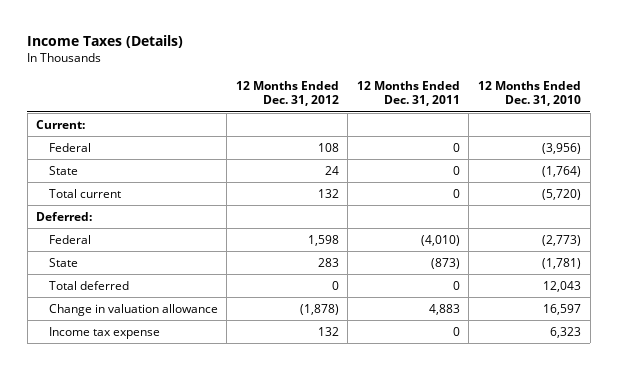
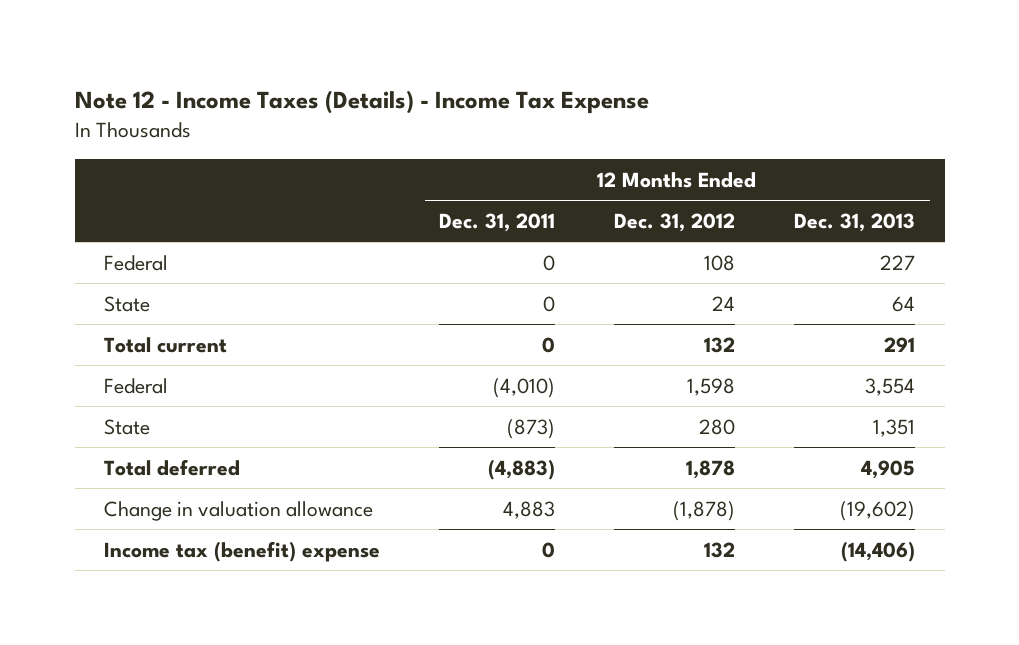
[27,34,184,48] Income Taxes (Details) -> [74,90,649,115] Note 12 - Income Taxes (Details) - Income Tax Expense
[477,80,581,107] 12 Months Ended Dec. 31, 2010 -> none
none -> [794,212,916,232] Dec. 31, 2013
[36,119,86,129] Current: -> none
[36,211,93,221] Deferred: -> none
[317,257,339,267] 283 -> [699,418,736,435] 280
[331,280,339,290] 0 -> [686,459,736,479] 1,878
[452,280,460,290] 0 -> [488,458,556,480] (4,883)
[48,326,160,339] Income tax expense -> [104,540,381,562] Income tax (benefit) expense

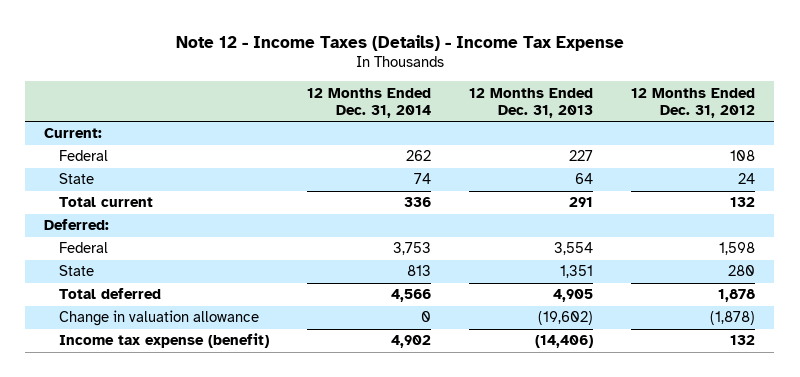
[439,212,556,232] Dec. 31, 2011 -> none
none -> [306,87,431,118] 12 Months Ended Dec. 31, 2014
none -> [44,128,103,139] Current:
none -> [44,219,110,231] Deferred:
[104,540,381,562] Income tax (benefit) expense -> [58,333,269,349] Income tax expense (benefit)

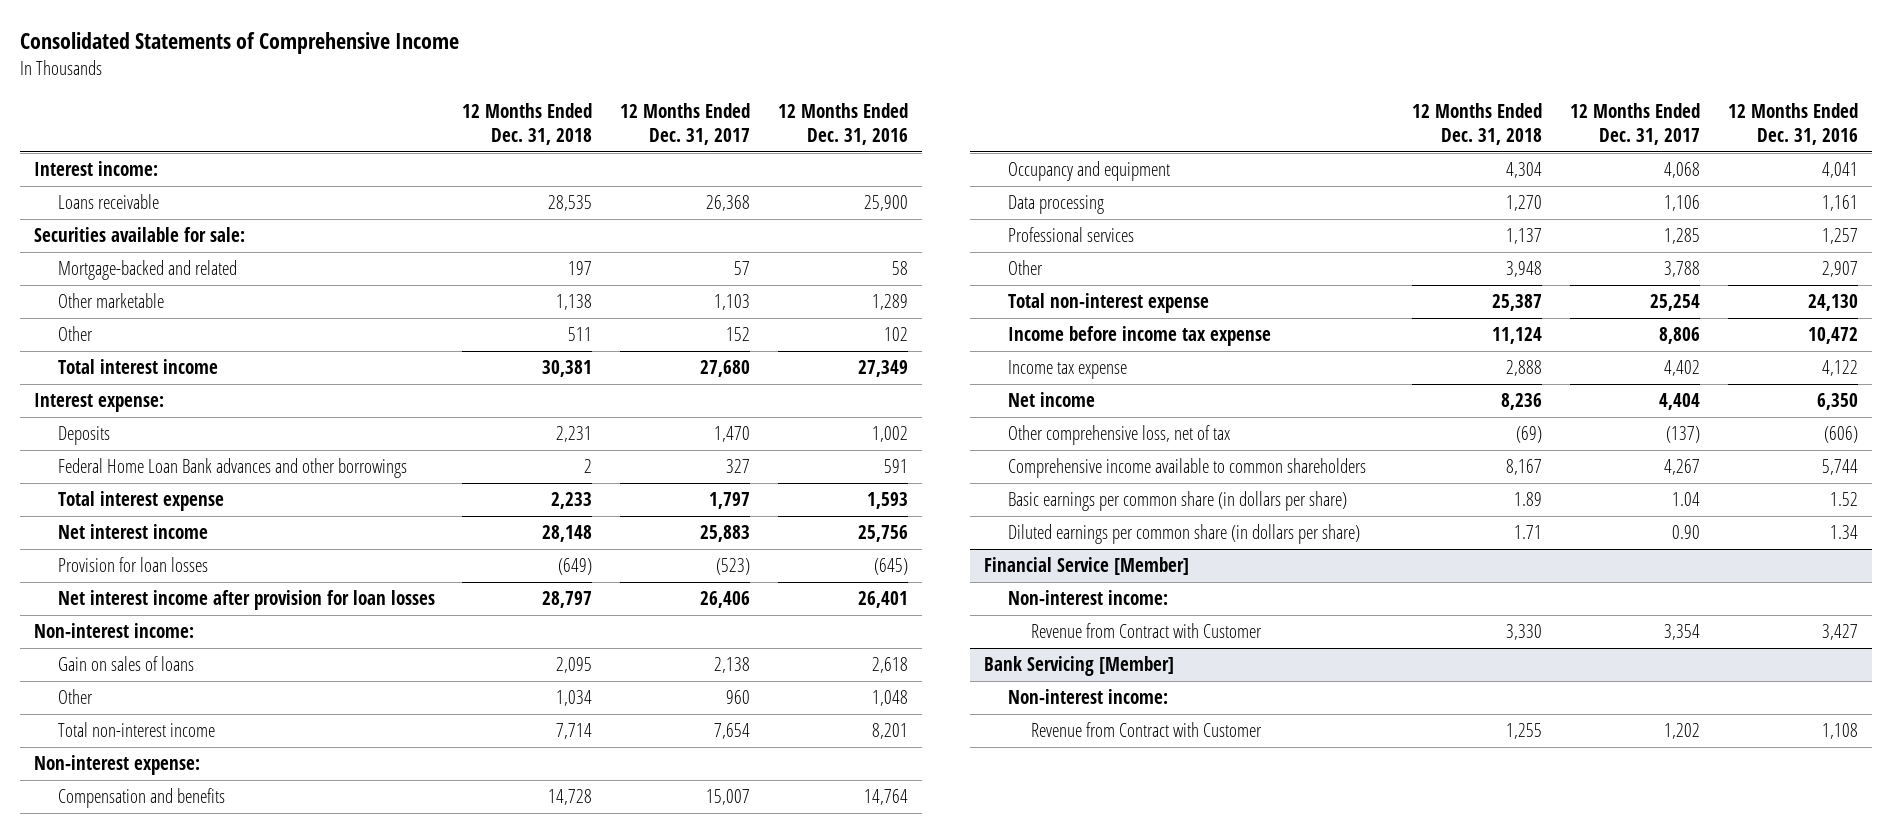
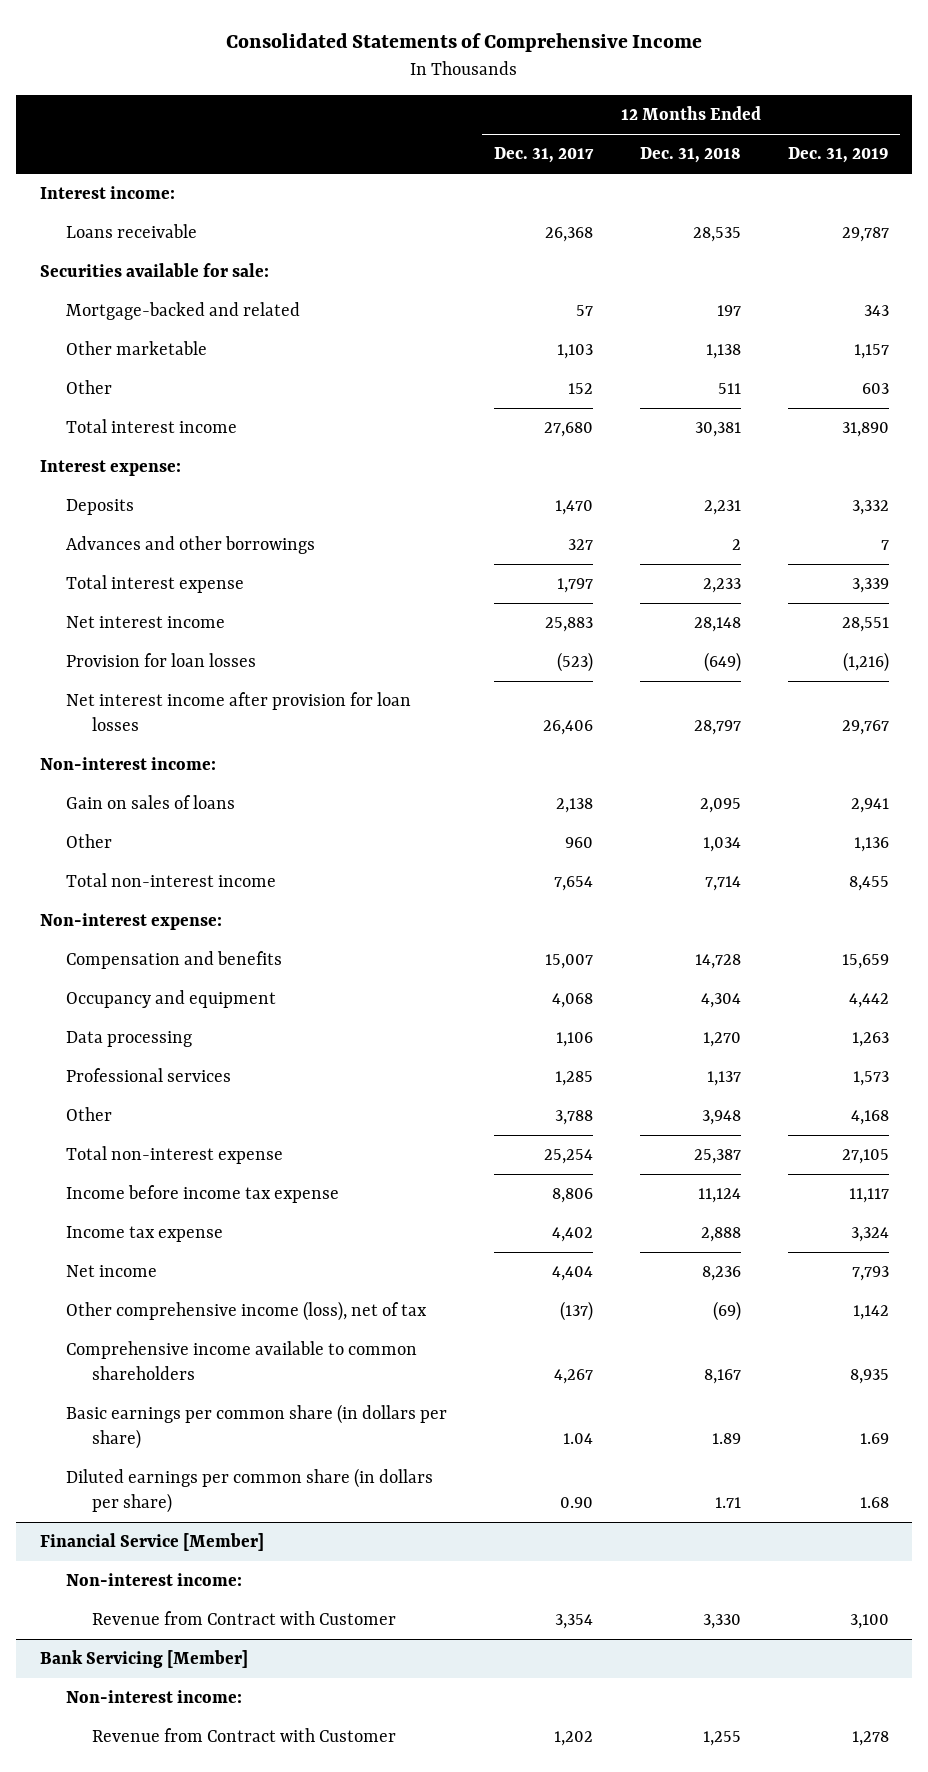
[778,102,909,145] 12 Months Ended Dec. 31, 2016 -> none
none -> [787,147,889,164] Dec. 31, 2019
[57,458,407,479] Federal Home Loan Bank advances and other borrowings -> [65,536,315,555] Advances and other borrowings
[1007,425,1230,446] Other comprehensive loss, net of tax -> [65,1301,427,1322] Other comprehensive income (loss), net of tax

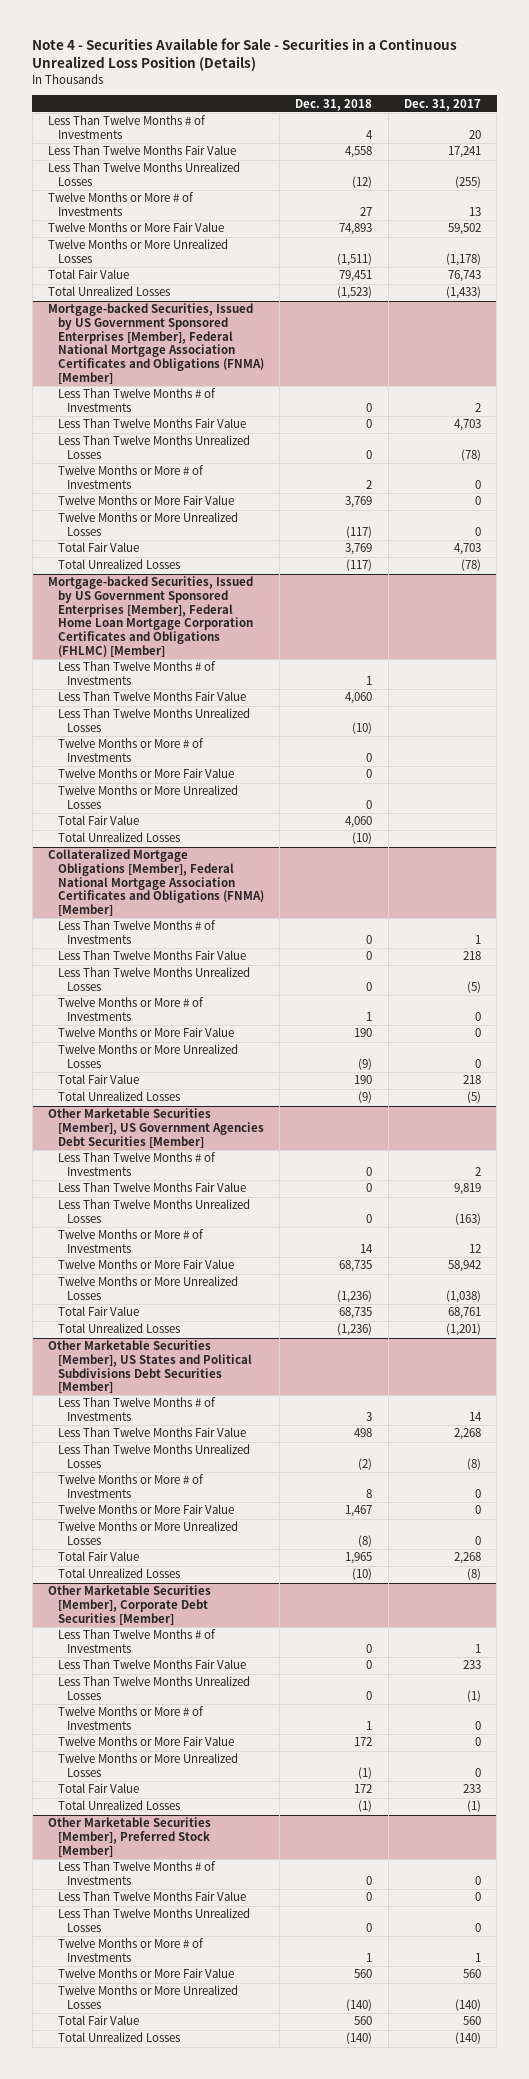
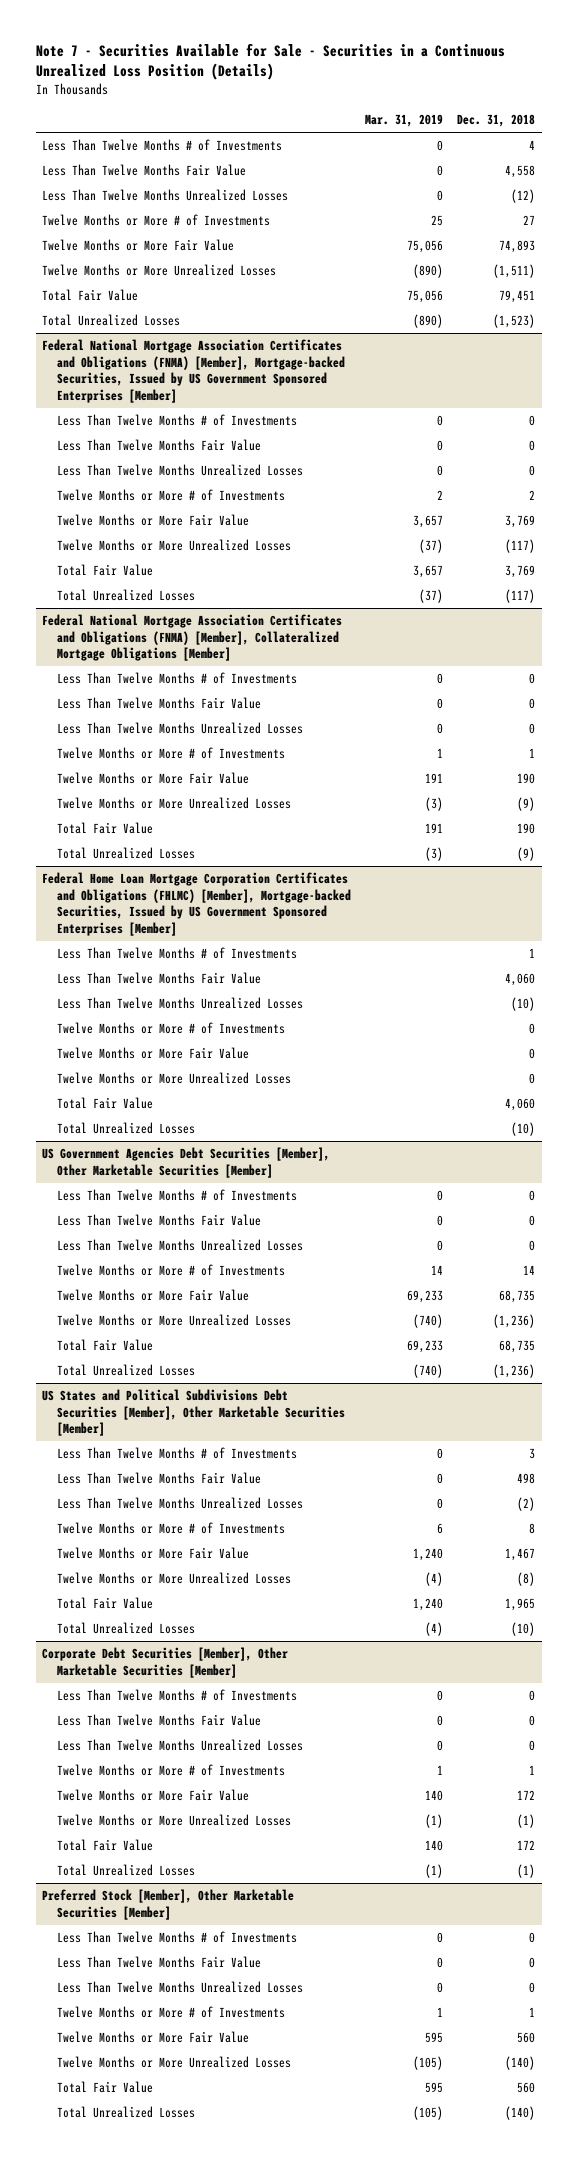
[32,38,458,72] Note 4 - Securities Available for Sale - Securities in a Continuous Unrealized Loss Position (Details) -> [35,42,505,81] Note 7 - Securities Available for Sale - Securities in a Continuous Unrealized Loss Position (Details)
[404,98,482,111] Dec. 31, 2017 -> none
none -> [365,114,444,128] Mar. 31, 2019
[48,303,264,384] Mortgage-backed Securities, Issued by US Government Sponsored Enterprises [Member], Federal National Mortgage Association Certificates and Obligations (FNMA) [Member] -> [42,339,346,403] Federal National Mortgage Association Certificates and Obligations (FNMA) [Member], Mortgage-backed Securities, Issued by US Government Sponsored Enterprises [Member]
[48,576,254,657] Mortgage-backed Securities, Issued by US Government Sponsored Enterprises [Member], Federal Home Loan Mortgage Corporation Certificates and Obligations (FHLMC) [Member] -> none
[57,661,216,686] Less Than Twelve Months # of Investments -> none
[57,691,246,702] Less Than Twelve Months Fair Value -> none
[57,708,250,733] Less Than Twelve Months Unrealized Losses -> none
[57,738,204,763] Twelve Months or More # of Investments -> none
[57,768,234,779] Twelve Months or More Fair Value -> none
[57,785,238,810] Twelve Months or More Unrealized Losses -> none
[57,815,139,826] Total Fair Value -> none
[57,832,180,843] Total Unrealized Losses -> none
[48,849,264,917] Collateralized Mortgage Obligations [Member], Federal National Mortgage Association Certificates and Obligations (FNMA) [Member] -> [42,614,343,662] Federal National Mortgage Association Certificates and Obligations (FNMA) [Member], Collateralized Mortgage Obligations [Member]
none -> [42,872,352,936] Federal Home Loan Mortgage Corporation Certificates and Obligations (FHLMC) [Member], Mortgage-backed Securities, Issued by US Government Sponsored Enterprises [Member]
none -> [57,947,298,960] Less Than Twelve Months # of Investments
none -> [57,972,262,985] Less Than Twelve Months Fair Value
none -> [57,997,304,1010] Less Than Twelve Months Unrealized Losses
none -> [57,1022,286,1035] Twelve Months or More # of Investments
none -> [57,1047,250,1060] Twelve Months or More Fair Value
none -> [57,1072,292,1085] Twelve Months or More Unrealized Losses
none -> [57,1097,154,1110] Total Fair Value
none -> [57,1122,196,1135] Total Unrealized Losses
[48,1108,264,1148] Other Marketable Securities [Member], US Government Agencies Debt Securities [Member] -> [42,1147,331,1178] US Government Agencies Debt Securities [Member], Other Marketable Securities [Member]
[48,1340,252,1394] Other Marketable Securities [Member], US States and Political Subdivisions Debt Securities [Member] -> [42,1389,346,1437] US States and Political Subdivisions Debt Securities [Member], Other Marketable Securities [Member]
[48,1585,212,1625] Other Marketable Securities [Member], Corporate Debt Securities [Member] -> [42,1647,289,1678] Corporate Debt Securities [Member], Other Marketable Securities [Member]
[48,1817,212,1857] Other Marketable Securities [Member], Preferred Stock [Member] -> [42,1889,295,1920] Preferred Stock [Member], Other Marketable Securities [Member]

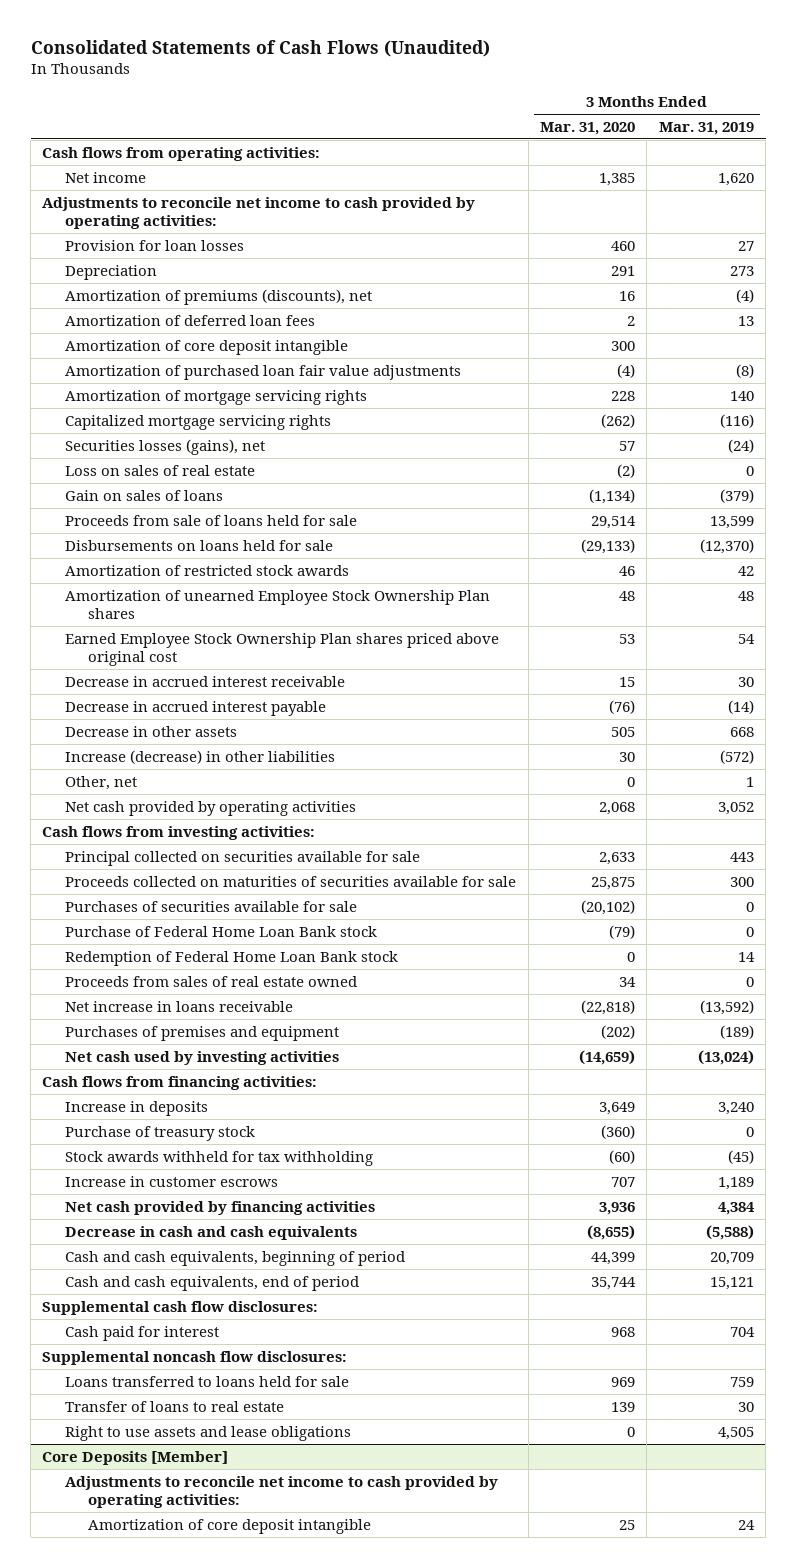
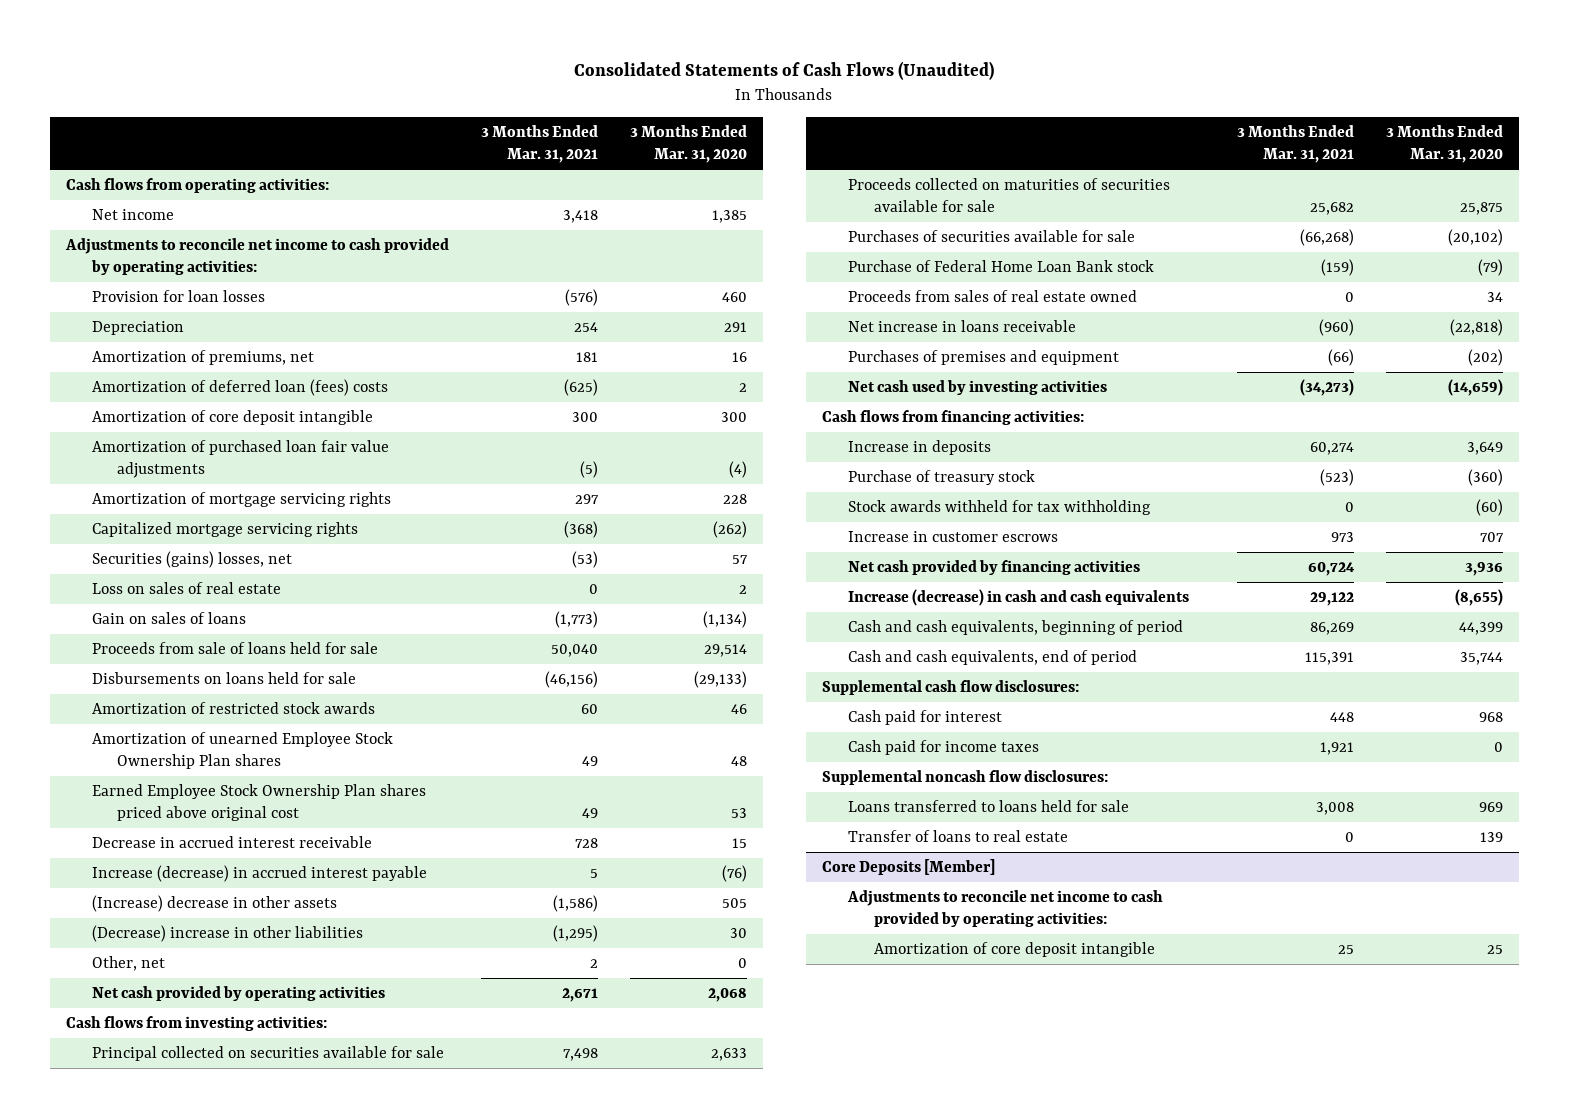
[658,121,754,135] Mar. 31, 2019 -> none
none -> [480,125,598,163] 3 Months Ended Mar. 31, 2021
[65,288,373,305] Amortization of premiums (discounts), net -> [91,350,314,366] Amortization of premiums, net
[65,314,316,326] Amortization of deferred loan fees -> [91,379,388,397] Amortization of deferred loan (fees) costs
[65,438,266,455] Securities losses (gains), net -> [91,551,292,569] Securities (gains) losses, net
[617,463,636,478] (2) -> [738,585,747,595] 2
[65,700,327,716] Decrease in accrued interest payable -> [91,865,427,883] Increase (decrease) in accrued interest payable
[65,725,238,737] Decrease in other assets -> [91,895,337,913] (Increase) decrease in other assets
[65,749,336,764] Increase (decrease) in other liabilities -> [91,925,363,943] (Decrease) increase in other liabilities
[65,950,399,966] Redemption of Federal Home Loan Bank stock -> none
[65,1225,358,1240] Decrease in cash and cash equivalents -> [847,589,1189,607] Increase (decrease) in cash and cash equivalents
none -> [847,740,1039,756] Cash paid for income taxes
[65,1425,352,1441] Right to use assets and lease obligations -> none

